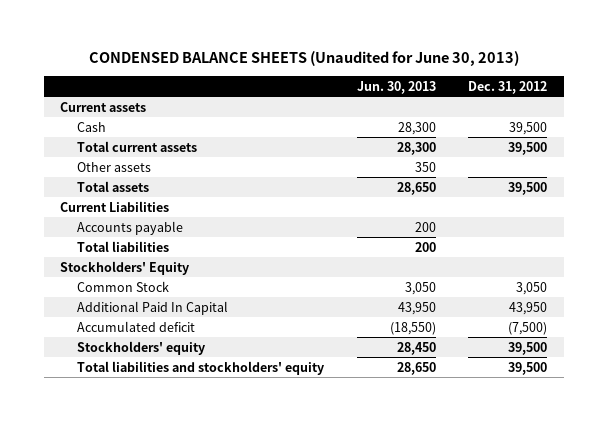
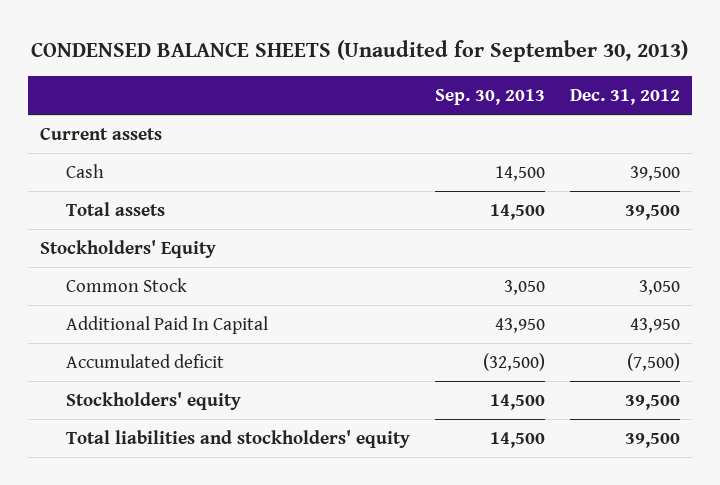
[88,51,519,67] CONDENSED BALANCE SHEETS (Unaudited for June 30, 2013) -> [31,40,689,63] CONDENSED BALANCE SHEETS (Unaudited for September 30, 2013)
[356,80,436,94] Jun. 30, 2013 -> none
none -> [434,89,545,106] Sep. 30, 2013
[77,140,198,152] Total current assets -> none
[77,161,152,172] Other assets -> none
[60,200,170,212] Current Liabilities -> none
[77,220,184,235] Accounts payable -> none
[77,240,170,252] Total liabilities -> none

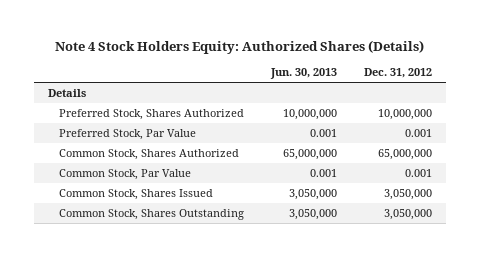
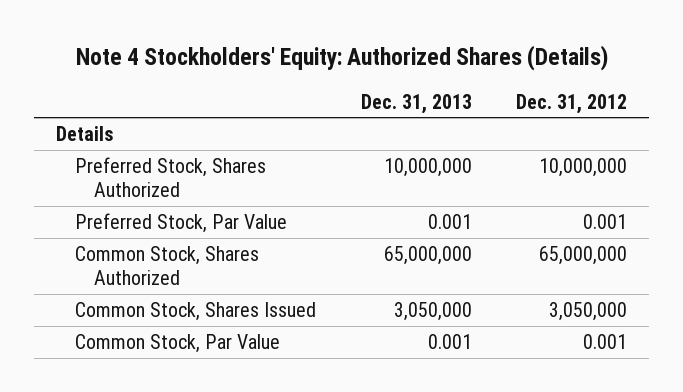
[54,40,424,55] Note 4 Stock Holders Equity: Authorized Shares (Details) -> [75,45,608,72] Note 4 Stockholders' Equity: Authorized Shares (Details)
[269,68,337,80] Jun. 30, 2013 -> none
none -> [360,93,472,114] Dec. 31, 2013
[58,208,244,220] Common Stock, Shares Outstanding -> none
[58,168,191,180] Common Stock, Par Value -> [74,334,280,354] Common Stock, Par Value

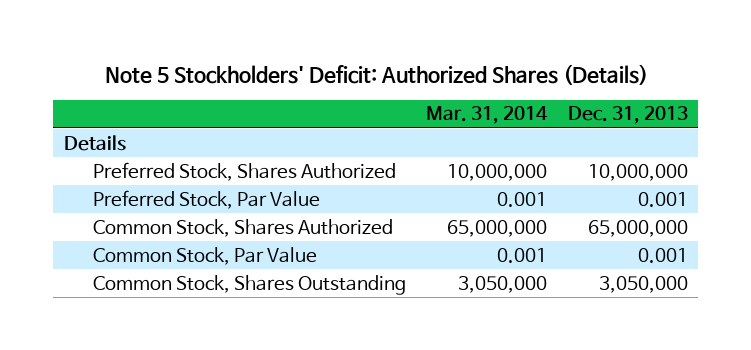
[75,45,608,72] Note 4 Stockholders' Equity: Authorized Shares (Details) -> [104,63,648,85] Note 5 Stockholders' Deficit: Authorized Shares (Details)
[516,93,628,114] Dec. 31, 2012 -> none
none -> [426,106,549,125] Mar. 31, 2014
[74,302,316,322] Common Stock, Shares Issued -> none
none -> [92,274,406,295] Common Stock, Shares Outstanding

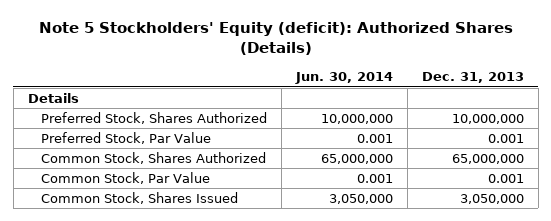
[104,63,648,85] Note 5 Stockholders' Deficit: Authorized Shares (Details) -> [38,22,513,56] Note 5 Stockholders' Equity (deficit): Authorized Shares (Details)
[426,106,549,125] Mar. 31, 2014 -> none
none -> [294,72,393,85] Jun. 30, 2014
[92,274,406,295] Common Stock, Shares Outstanding -> [40,191,238,204] Common Stock, Shares Issued

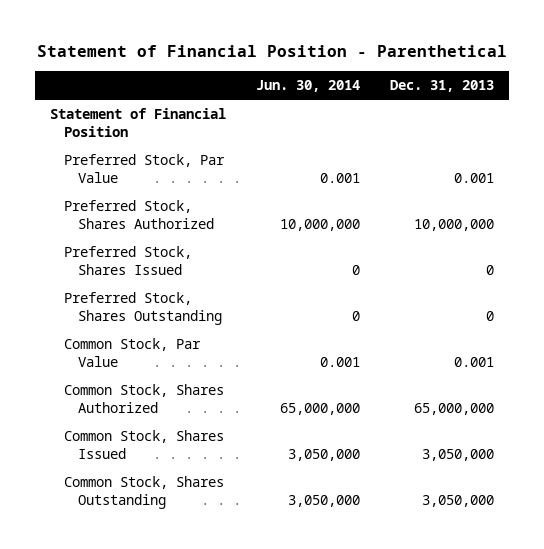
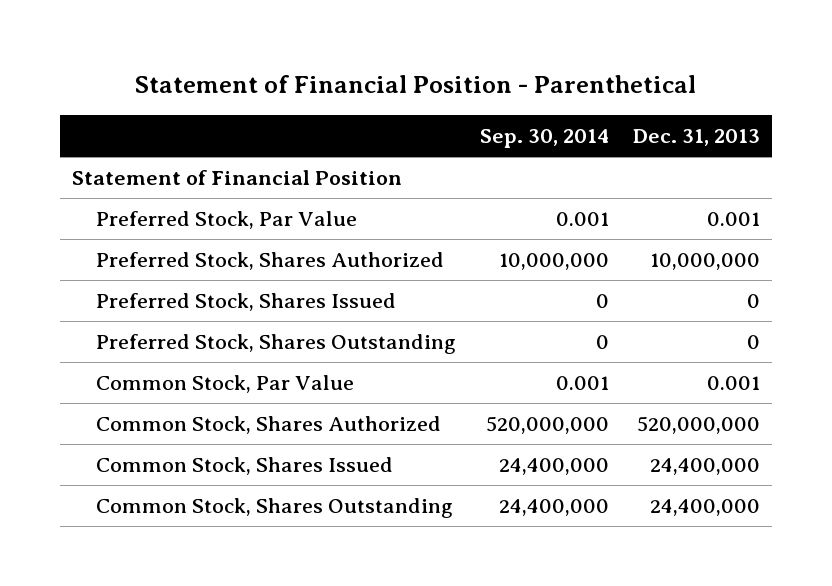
[255,80,360,93] Jun. 30, 2014 -> none
none -> [480,129,610,149] Sep. 30, 2014
[413,403,494,416] 65,000,000 -> [637,415,761,434] 520,000,000
[421,449,494,462] 3,050,000 -> [650,457,761,475] 24,400,000
[421,495,494,508] 3,050,000 -> [650,498,761,516] 24,400,000

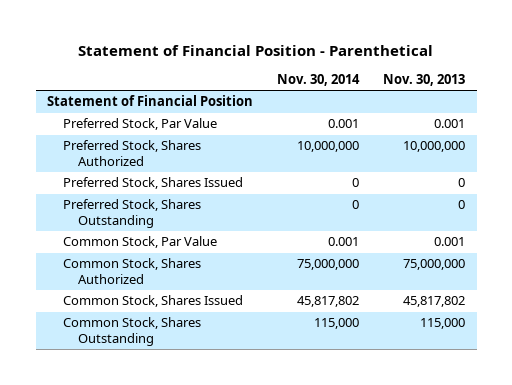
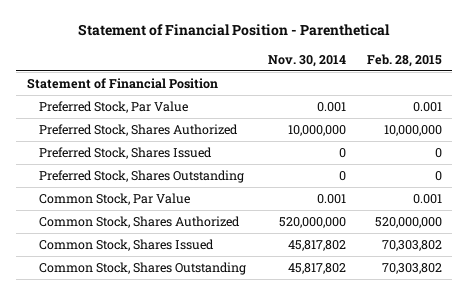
[382,74,465,87] Nov. 30, 2013 -> none
none -> [366,53,442,67] Feb. 28, 2015
[297,259,360,271] 75,000,000 -> [278,217,346,229] 520,000,000
[314,318,360,330] 115,000 -> [287,263,346,275] 45,817,802

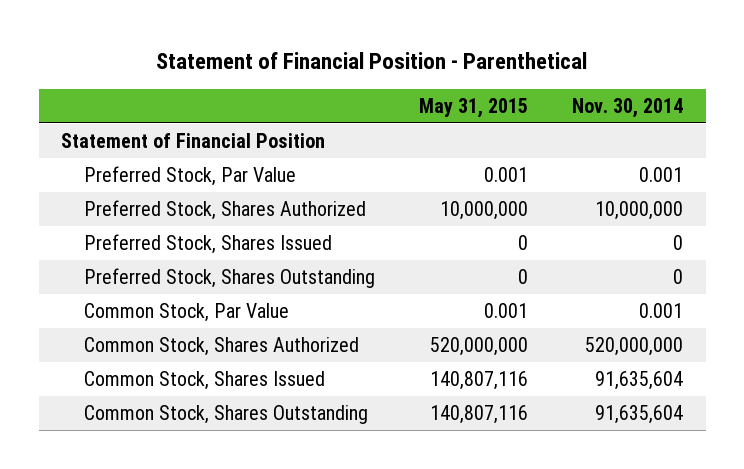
[366,53,442,67] Feb. 28, 2015 -> none
none -> [419,97,529,118] May 31, 2015
[287,240,346,252] 45,817,802 -> [595,370,684,390] 91,635,604
[287,263,346,275] 45,817,802 -> [595,404,684,424] 91,635,604

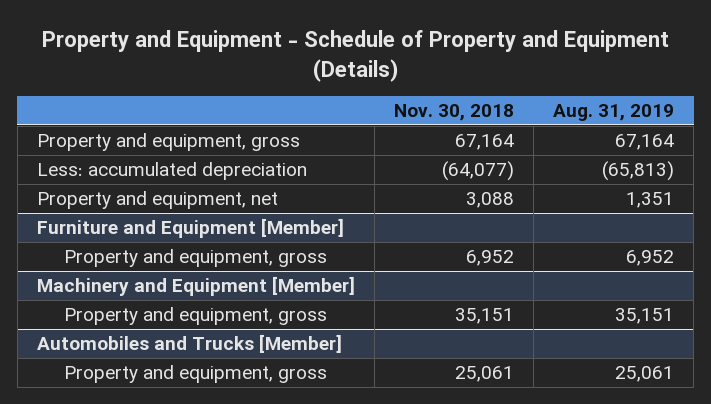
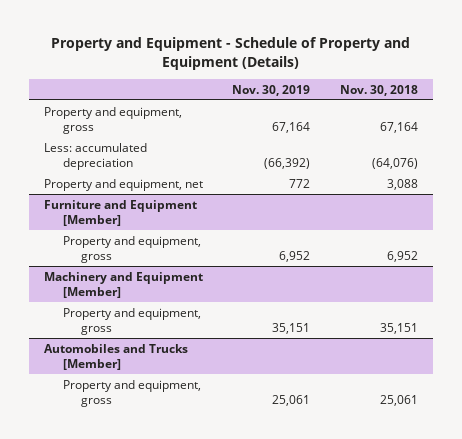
[553,104,675,122] Aug. 31, 2019 -> none
none -> [232,84,311,96] Nov. 30, 2019
[442,161,515,182] (64,077) -> [372,157,419,169] (64,076)

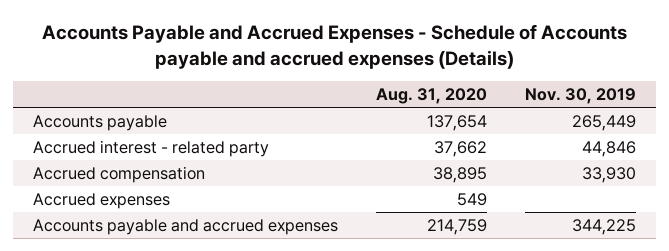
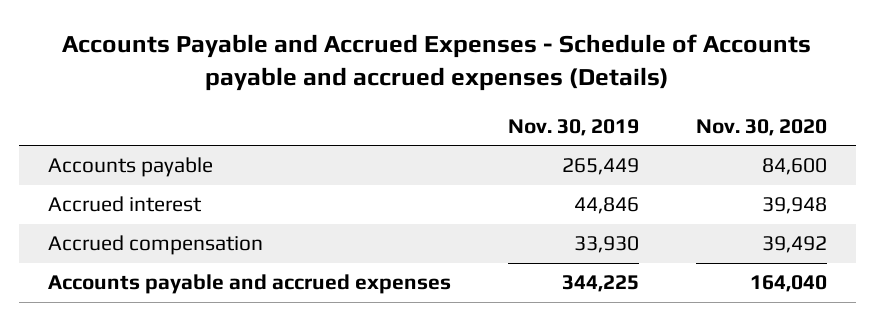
[376,88,488,105] Aug. 31, 2020 -> none
none -> [695,118,827,136] Nov. 30, 2020
[32,139,269,157] Accrued interest - related party -> [47,196,202,213] Accrued interest
[32,192,170,209] Accrued expenses -> none

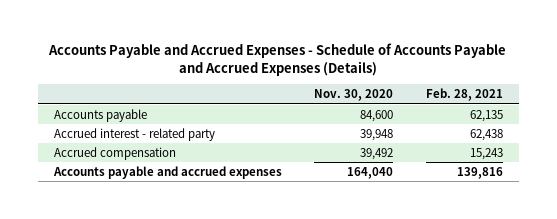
[62,34,812,91] Accounts Payable and Accrued Expenses - Schedule of Accounts payable and accrued expenses (Details) -> [48,43,507,77] Accounts Payable and Accrued Expenses - Schedule of Accounts Payable and Accrued Expenses (Details)
[507,118,639,136] Nov. 30, 2019 -> none
none -> [425,88,503,102] Feb. 28, 2021
[47,196,202,213] Accrued interest -> [53,127,215,141] Accrued interest - related party

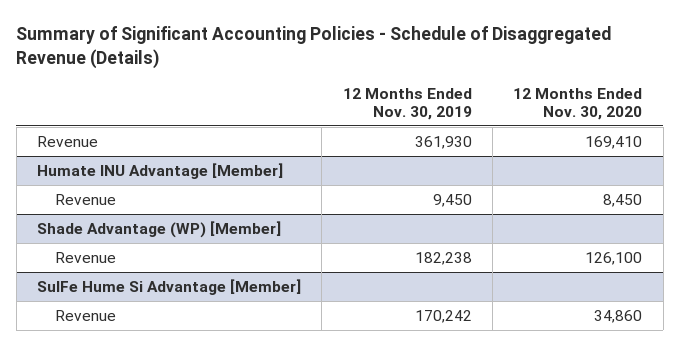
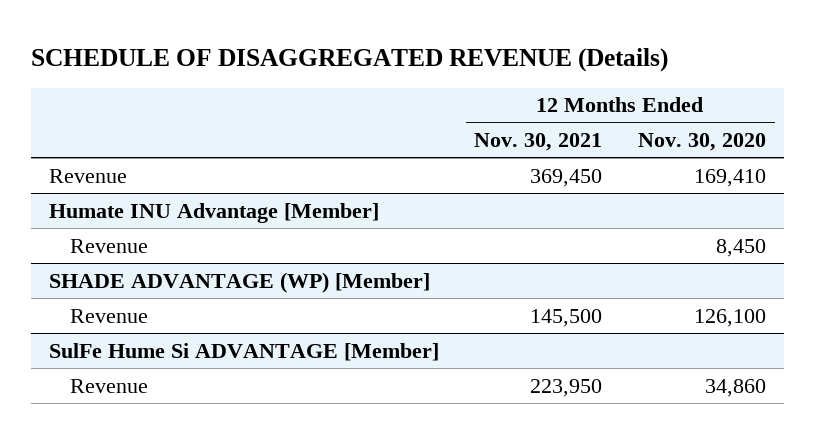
[16,25,612,69] Summary of Significant Accounting Policies - Schedule of Disaggregated Revenue (Details) -> [31,47,669,72] SCHEDULE OF DISAGGREGATED REVENUE (Details)
[342,87,472,120] 12 Months Ended Nov. 30, 2019 -> none
none -> [474,133,603,152] Nov. 30, 2021
[37,221,282,239] Shade Advantage (WP) [Member] -> [49,271,431,293] SHADE ADVANTAGE (WP) [Member]
[37,279,302,296] SulFe Hume Si Advantage [Member] -> [49,342,440,361] SulFe Hume Si ADVANTAGE [Member]

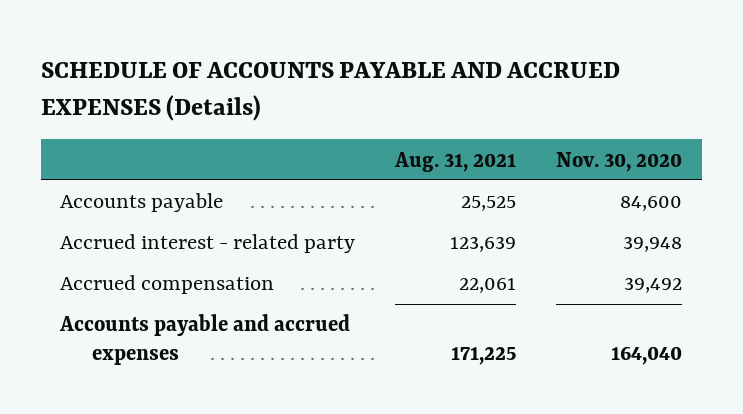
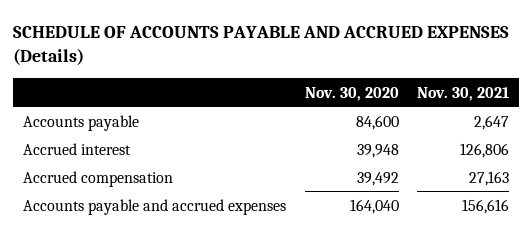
[394,151,517,172] Aug. 31, 2021 -> none
none -> [417,86,510,101] Nov. 30, 2021
[60,234,356,254] Accrued interest - related party -> [22,142,131,155] Accrued interest

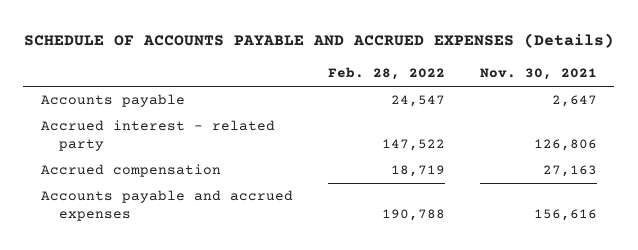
[304,86,399,101] Nov. 30, 2020 -> none
none -> [327,67,445,81] Feb. 28, 2022
[22,142,131,155] Accrued interest -> [40,120,275,152] Accrued interest - related party

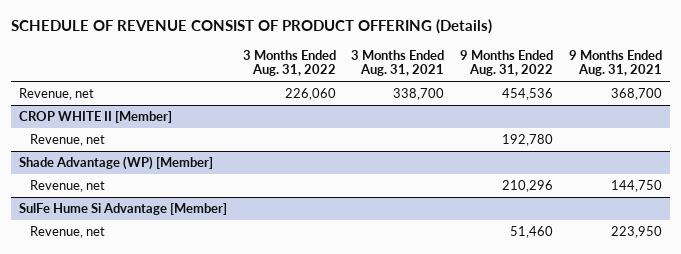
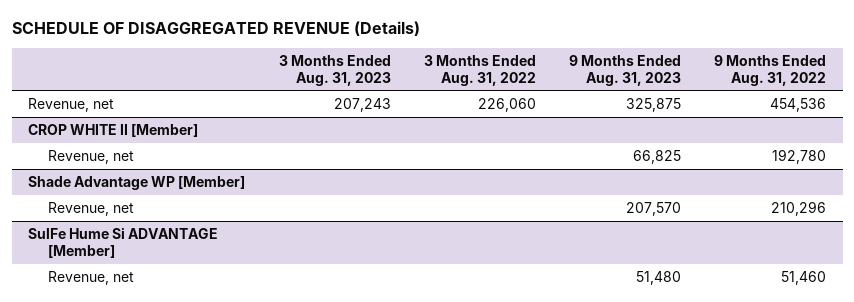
[10,18,492,34] SCHEDULE OF REVENUE CONSIST OF PRODUCT OFFERING (Details) -> [11,20,420,36] SCHEDULE OF DISAGGREGATED REVENUE (Details)
[351,49,445,77] 3 Months Ended Aug. 31, 2021 -> none
[569,49,663,77] 9 Months Ended Aug. 31, 2021 -> none
none -> [278,54,391,86] 3 Months Ended Aug. 31, 2023
none -> [568,54,681,86] 9 Months Ended Aug. 31, 2023
[18,156,213,171] Shade Advantage (WP) [Member] -> [28,176,246,191] Shade Advantage WP [Member]
[18,203,227,216] SulFe Hume Si Advantage [Member] -> [28,227,219,258] SulFe Hume Si ADVANTAGE [Member]

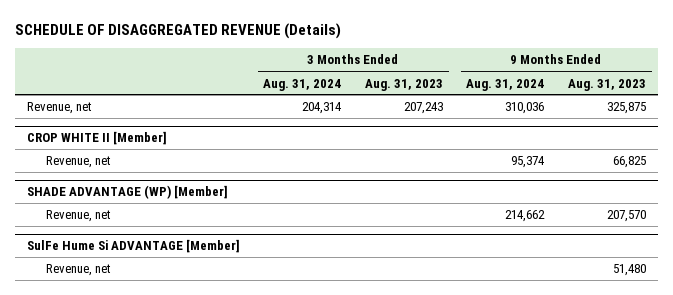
[423,54,536,86] 3 Months Ended Aug. 31, 2022 -> none
[714,54,827,86] 9 Months Ended Aug. 31, 2022 -> none
none -> [263,78,342,91] Aug. 31, 2024
none -> [466,78,545,91] Aug. 31, 2024
[28,176,246,191] Shade Advantage WP [Member] -> [26,185,228,200] SHADE ADVANTAGE (WP) [Member]

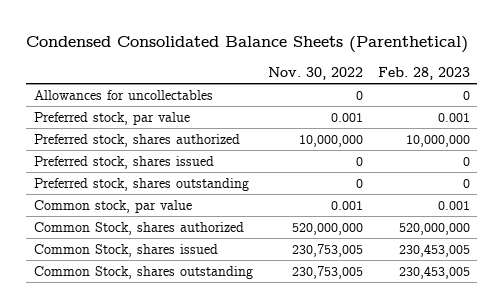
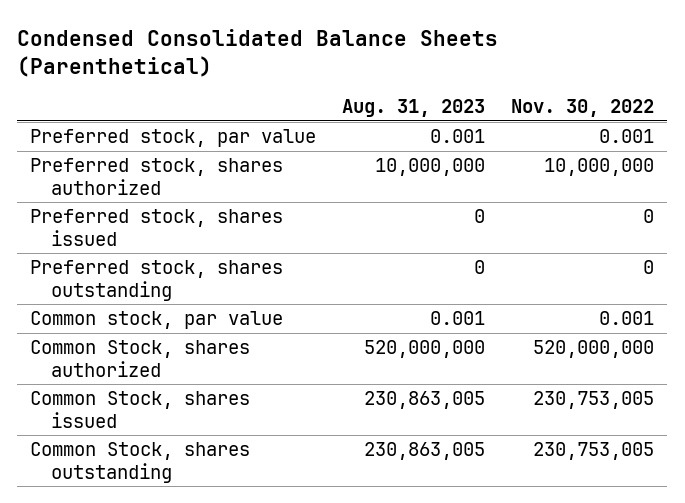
[377,67,470,81] Feb. 28, 2023 -> none
none -> [342,99,486,118] Aug. 31, 2023
[33,89,213,100] Allowances for uncollectables -> none

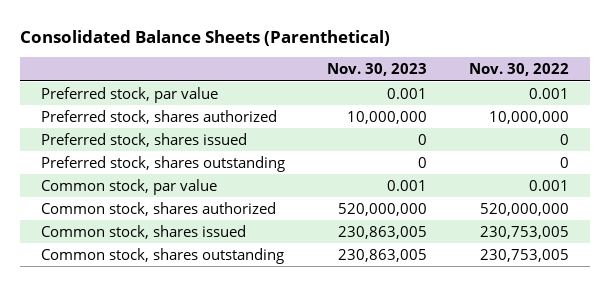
[17,28,499,78] Condensed Consolidated Balance Sheets (Parenthetical) -> [19,29,390,46] Consolidated Balance Sheets (Parenthetical)
[342,99,486,118] Aug. 31, 2023 -> none
none -> [326,63,427,77] Nov. 30, 2023
[30,339,251,377] Common Stock, shares authorized -> [40,201,276,216] Common stock, shares authorized
[30,390,251,428] Common Stock, shares issued -> [40,224,246,239] Common stock, shares issued
[30,441,251,483] Common Stock, shares outstanding -> [40,247,284,264] Common stock, shares outstanding

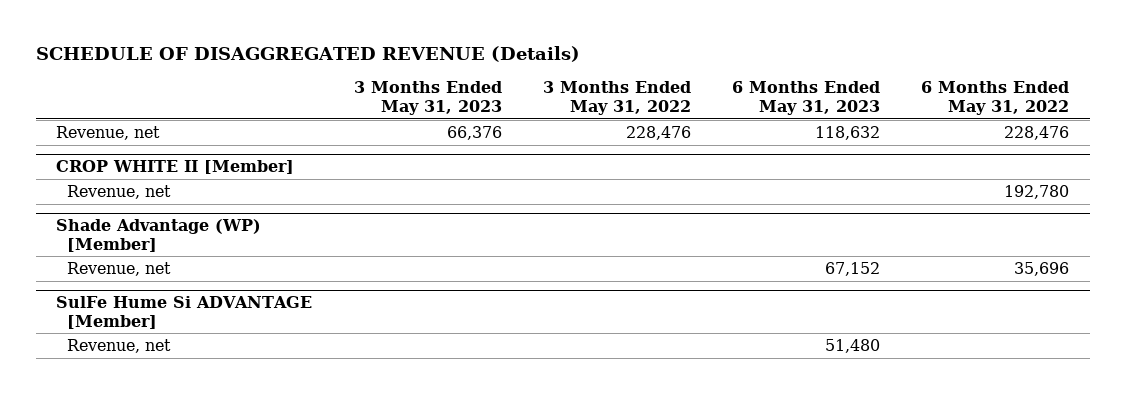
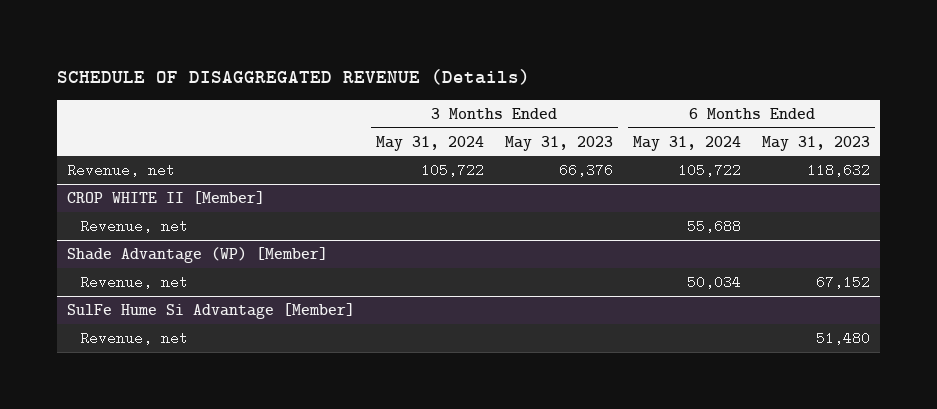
[542,81,691,115] 3 Months Ended May 31, 2022 -> none
[921,81,1070,115] 6 Months Ended May 31, 2022 -> none
none -> [375,135,484,151] May 31, 2024
none -> [633,135,742,151] May 31, 2024
[56,296,313,329] SulFe Hume Si ADVANTAGE [Member] -> [67,303,356,320] SulFe Hume Si Advantage [Member]

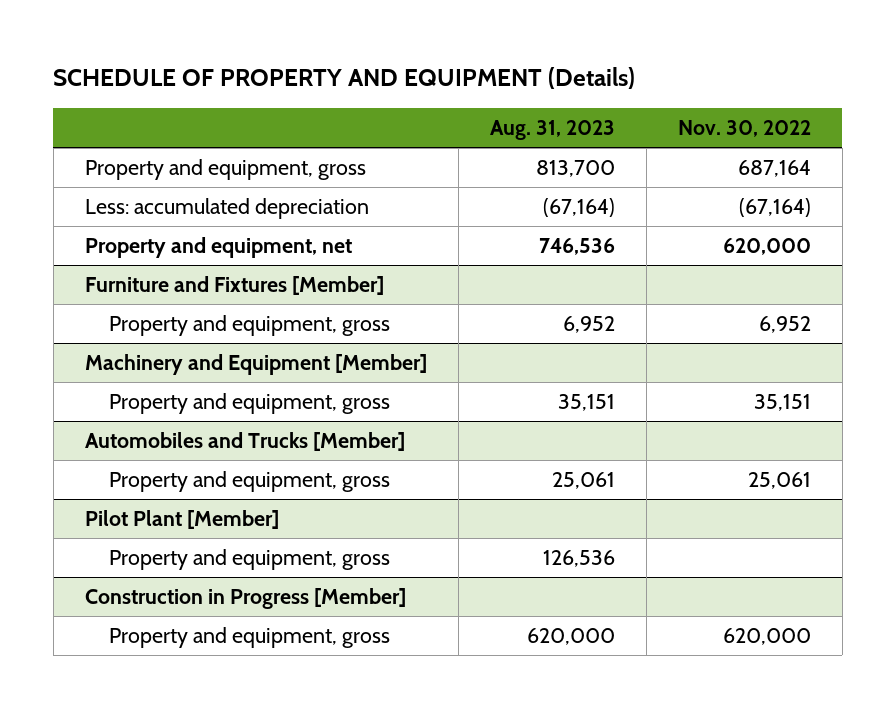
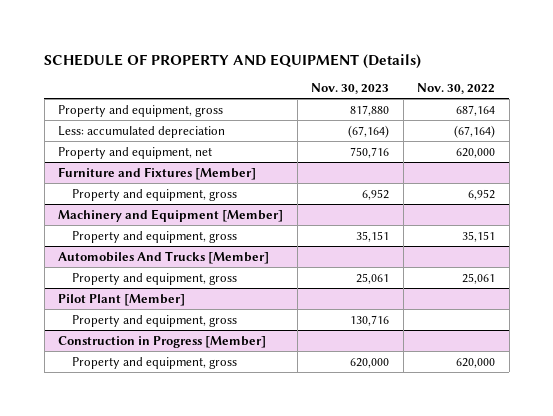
[489,119,615,140] Aug. 31, 2023 -> none
none -> [311,83,390,95] Nov. 30, 2023
[84,432,405,452] Automobiles and Trucks [Member] -> [58,250,270,264] Automobiles And Trucks [Member]

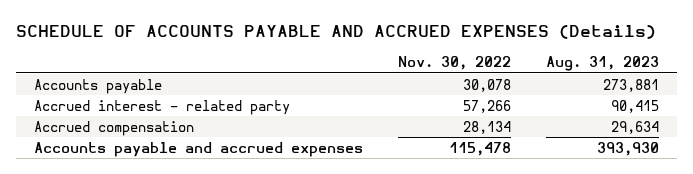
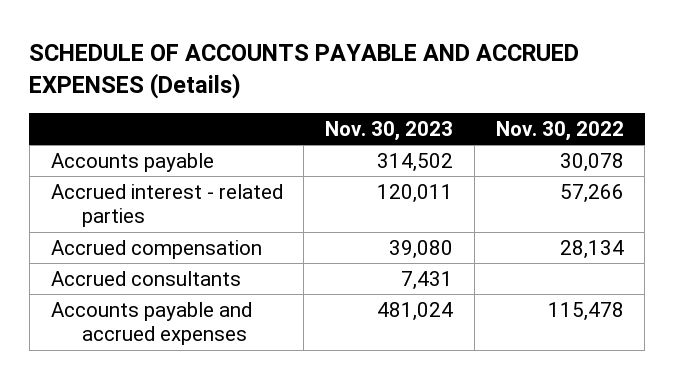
[546,56,660,72] Aug. 31, 2023 -> none
none -> [325,120,454,141] Nov. 30, 2023
[33,99,290,115] Accrued interest - related party -> [50,183,283,228] Accrued interest - related parties
none -> [50,270,241,286] Accrued consultants

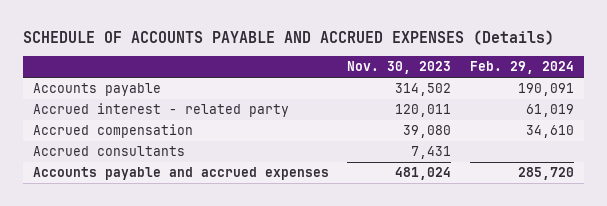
[495,120,624,141] Nov. 30, 2022 -> none
none -> [470,61,575,75] Feb. 29, 2024
[50,183,283,228] Accrued interest - related parties -> [32,103,289,118] Accrued interest - related party

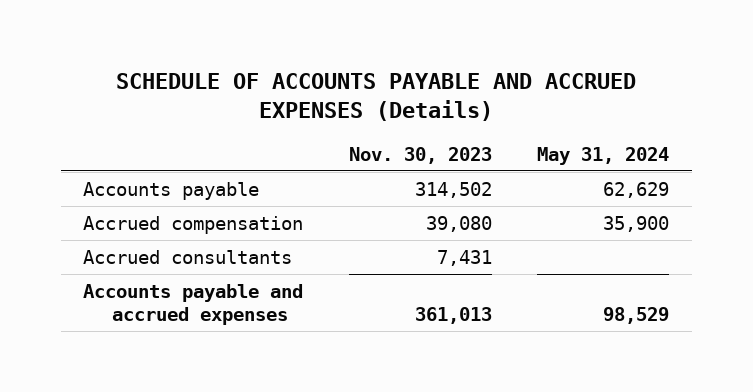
[470,61,575,75] Feb. 29, 2024 -> none
none -> [537,146,670,165] May 31, 2024
[32,103,289,118] Accrued interest - related party -> none
[395,167,452,181] 481,024 -> [414,306,492,324] 361,013

